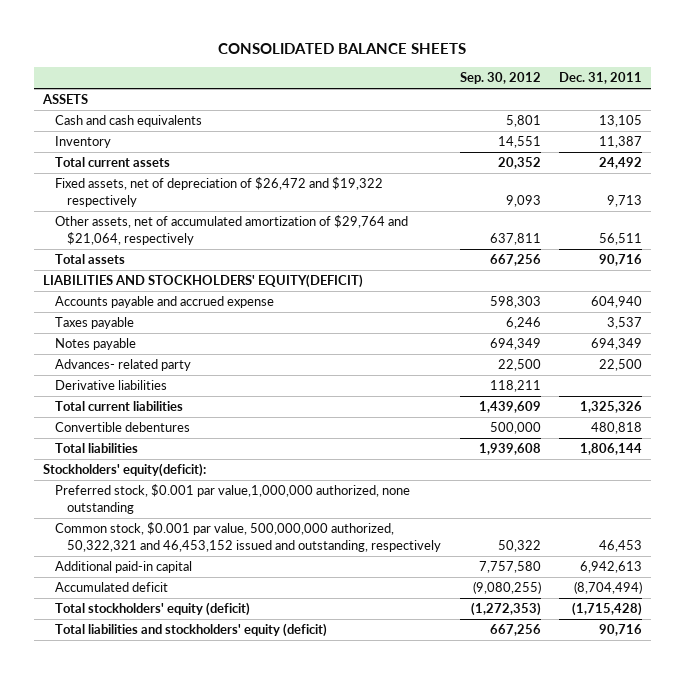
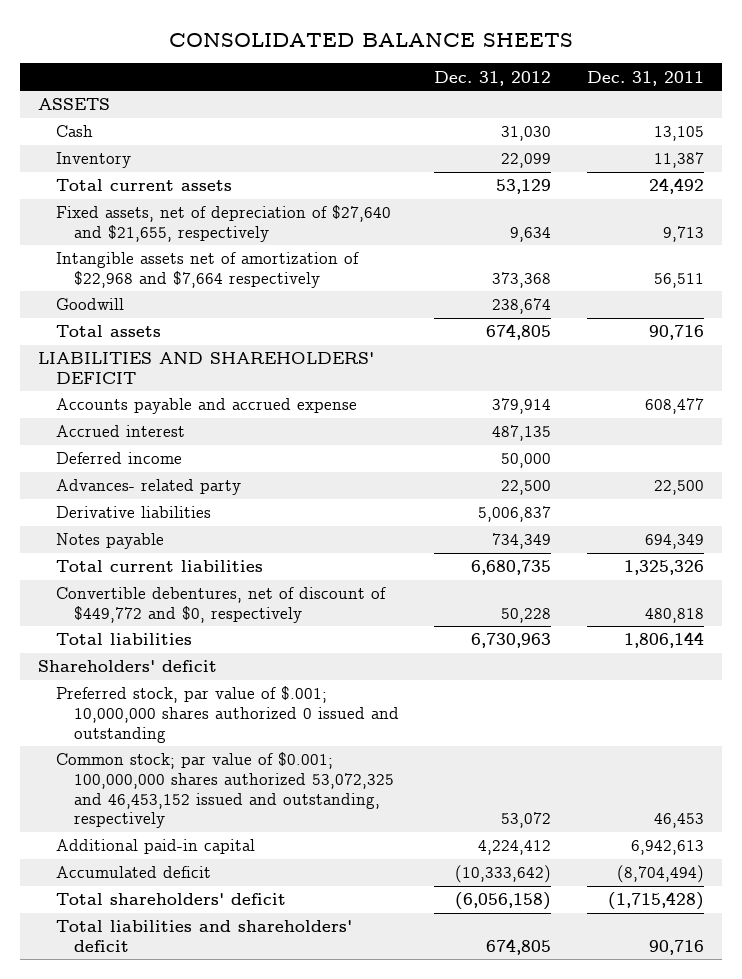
[459,72,541,85] Sep. 30, 2012 -> none
none -> [434,70,552,86] Dec. 31, 2012
[54,115,202,128] Cash and cash equivalents -> [55,125,93,138] Cash
[54,177,383,207] Fixed assets, net of depreciation of $26,472 and $19,322 respectively -> [55,205,391,242] Fixed assets, net of depreciation of $27,640 and $21,655, respectively
[54,215,408,245] Other assets, net of accumulated amortization of $29,764 and $21,064, respectively -> [55,252,359,288] Intangible assets net of amortization of $22,968 and $7,664 respectively
none -> [55,298,124,311] Goodwill
[54,317,134,330] Taxes payable -> none
[42,274,363,289] LIABILITIES AND STOCKHOLDERS' EQUITY(DEFICIT) -> [38,352,375,384] LIABILITIES AND SHAREHOLDERS' DEFICIT
[590,296,642,309] 604,940 -> [645,398,705,415] 608,477
none -> [55,425,185,438] Accrued interest
none -> [55,452,182,465] Deferred income
[54,338,136,351] Notes payable -> [55,533,164,550] Notes payable
[54,422,190,433] Convertible debentures -> [55,587,386,623] Convertible debentures, net of discount of $449,772 and $0, respectively
[42,463,206,478] Stockholders' equity(deficit): -> [38,660,218,673] Shareholders' deficit
[54,484,410,514] Preferred stock, $0.001 par value,1,000,000 authorized, none outstanding -> [55,686,399,743] Preferred stock, par value of $.001; 10,000,000 shares authorized 0 issued and outstanding
[54,522,442,552] Common stock, $0.001 par value, 500,000,000 authorized, 50,322,321 and 46,453,152 issued and outstanding, respectively -> [55,752,394,829] Common stock; par value of $0.001; 100,000,000 shares authorized 53,072,325 and 46,453,152 issued and outstanding, respectively
[54,602,250,617] Total stockholders' equity (deficit) -> [55,893,286,906] Total shareholders' deficit
[54,623,327,638] Total liabilities and stockholders' equity (deficit) -> [55,920,352,952] Total liabilities and shareholders' deficit

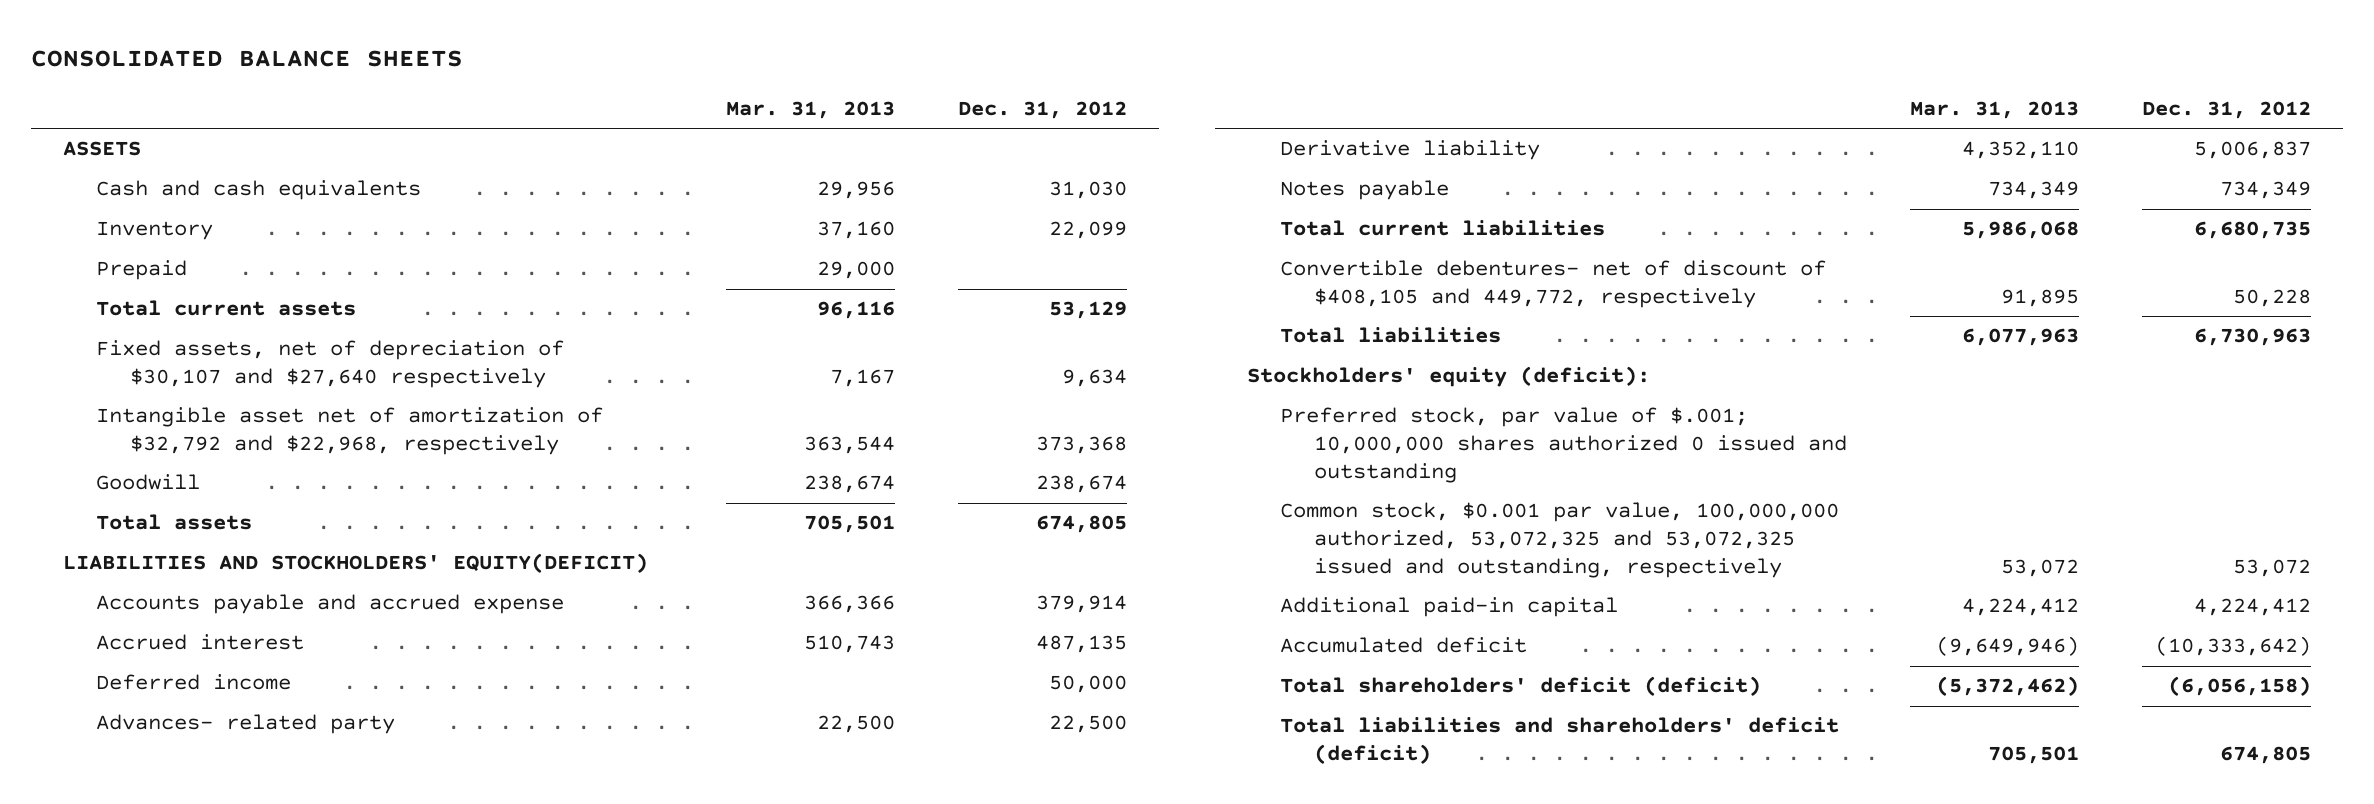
[587,70,705,86] Dec. 31, 2011 -> none
none -> [726,101,896,120] Mar. 31, 2013
[55,125,93,138] Cash -> [96,180,422,201] Cash and cash equivalents
none -> [96,260,188,281] Prepaid
[55,205,391,242] Fixed assets, net of depreciation of $27,640 and $21,655, respectively -> [96,340,565,389] Fixed assets, net of depreciation of $30,107 and $27,640 respectively
[55,252,359,288] Intangible assets net of amortization of $22,968 and $7,664 respectively -> [96,407,604,456] Intangible asset net of amortization of $32,792 and $22,968, respectively
[38,352,375,384] LIABILITIES AND SHAREHOLDERS' DEFICIT -> [62,553,648,574] LIABILITIES AND STOCKHOLDERS' EQUITY(DEFICIT)
[55,506,211,519] Derivative liabilities -> [1280,140,1541,161] Derivative liability
[55,587,386,623] Convertible debentures, net of discount of $449,772 and $0, respectively -> [1280,260,1827,309] Convertible debentures- net of discount of $408,105 and 449,772, respectively
[38,660,218,673] Shareholders' deficit -> [1246,366,1650,388] Stockholders' equity (deficit):
[55,752,394,829] Common stock; par value of $0.001; 100,000,000 shares authorized 53,072,325 and 46,453,152 issued and outstanding, respectively -> [1280,502,1840,578] Common stock, $0.001 par value, 100,000,000 authorized, 53,072,325 and 53,072,325 issued and outstanding, respectively
[55,893,286,906] Total shareholders' deficit -> [1280,676,1762,697] Total shareholders' deficit (deficit)
[55,920,352,952] Total liabilities and shareholders' deficit -> [1280,717,1840,765] Total liabilities and shareholders' deficit (deficit)

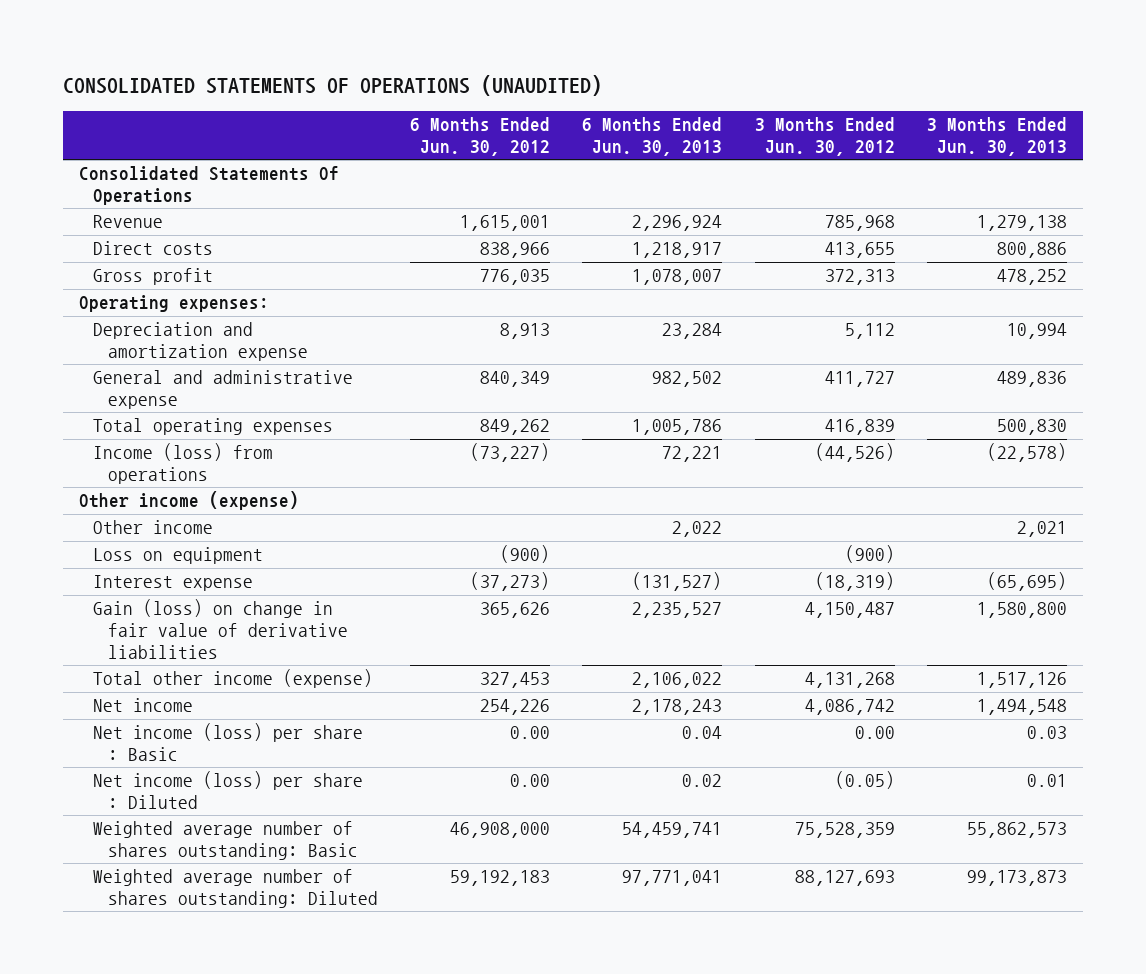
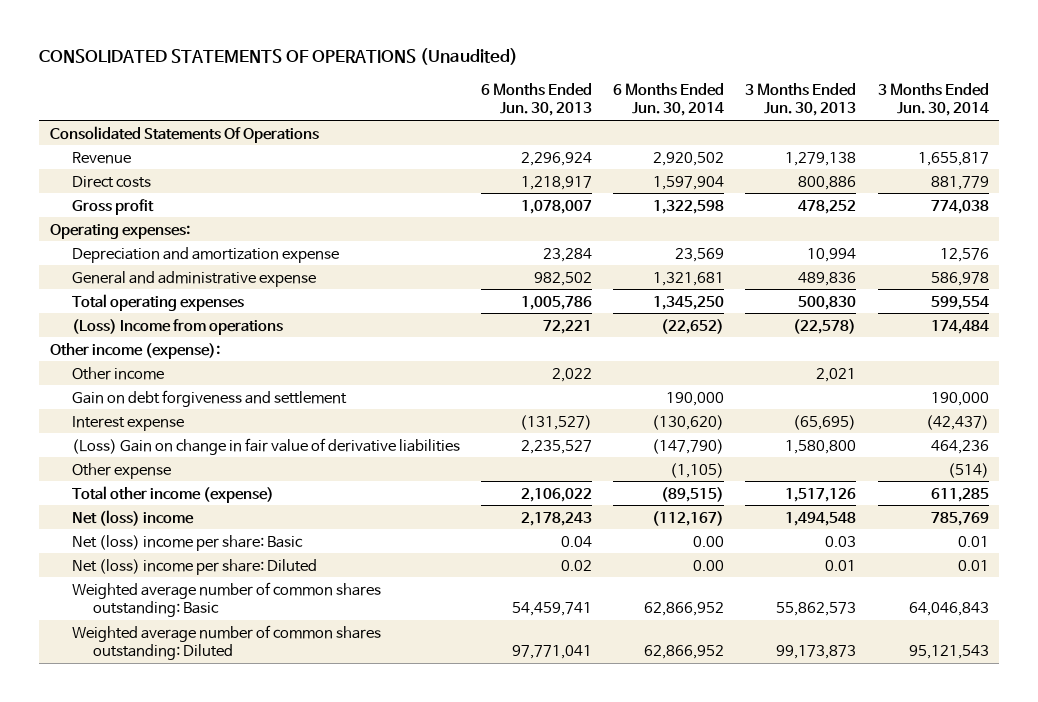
[63,75,603,97] CONSOLIDATED STATEMENTS OF OPERATIONS (UNAUDITED) -> [39,48,519,66] CONSOLIDATED STATEMENTS OF OPERATIONS (Unaudited)
[409,116,550,156] 6 Months Ended Jun. 30, 2012 -> none
[754,116,895,156] 3 Months Ended Jun. 30, 2012 -> none
none -> [613,82,725,117] 6 Months Ended Jun. 30, 2014
none -> [877,82,989,117] 3 Months Ended Jun. 30, 2014
[93,443,274,485] Income (loss) from operations -> [71,318,283,335] (Loss) Income from operations
[79,491,300,511] Other income (expense) -> [49,342,220,359] Other income (expense):
[93,547,264,565] Loss on equipment -> none
none -> [71,389,347,407] Gain on debt forgiveness and settlement
[93,599,348,659] Gain (loss) on change in fair value of derivative liabilities -> [71,437,460,455] (Loss) Gain on change in fair value of derivative liabilities
none -> [71,462,171,479] Other expense
[93,698,194,713] Net income -> [71,509,194,526] Net (loss) income
[93,723,364,762] Net income (loss) per share : Basic -> [71,534,303,551] Net (loss) income per share: Basic
[93,771,364,810] Net income (loss) per share : Diluted -> [71,558,317,575] Net (loss) income per share: Diluted
[93,821,358,861] Weighted average number of shares outstanding: Basic -> [71,581,381,618] Weighted average number of common shares outstanding: Basic
[93,869,378,909] Weighted average number of shares outstanding: Diluted -> [71,624,381,661] Weighted average number of common shares outstanding: Diluted

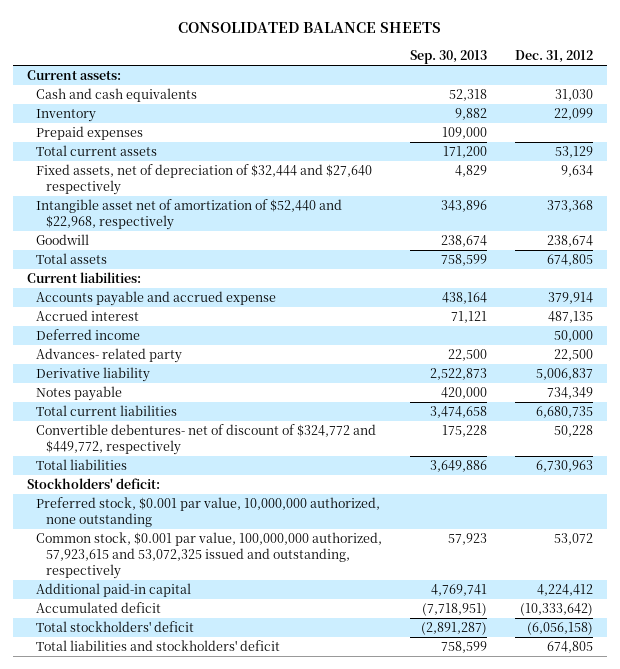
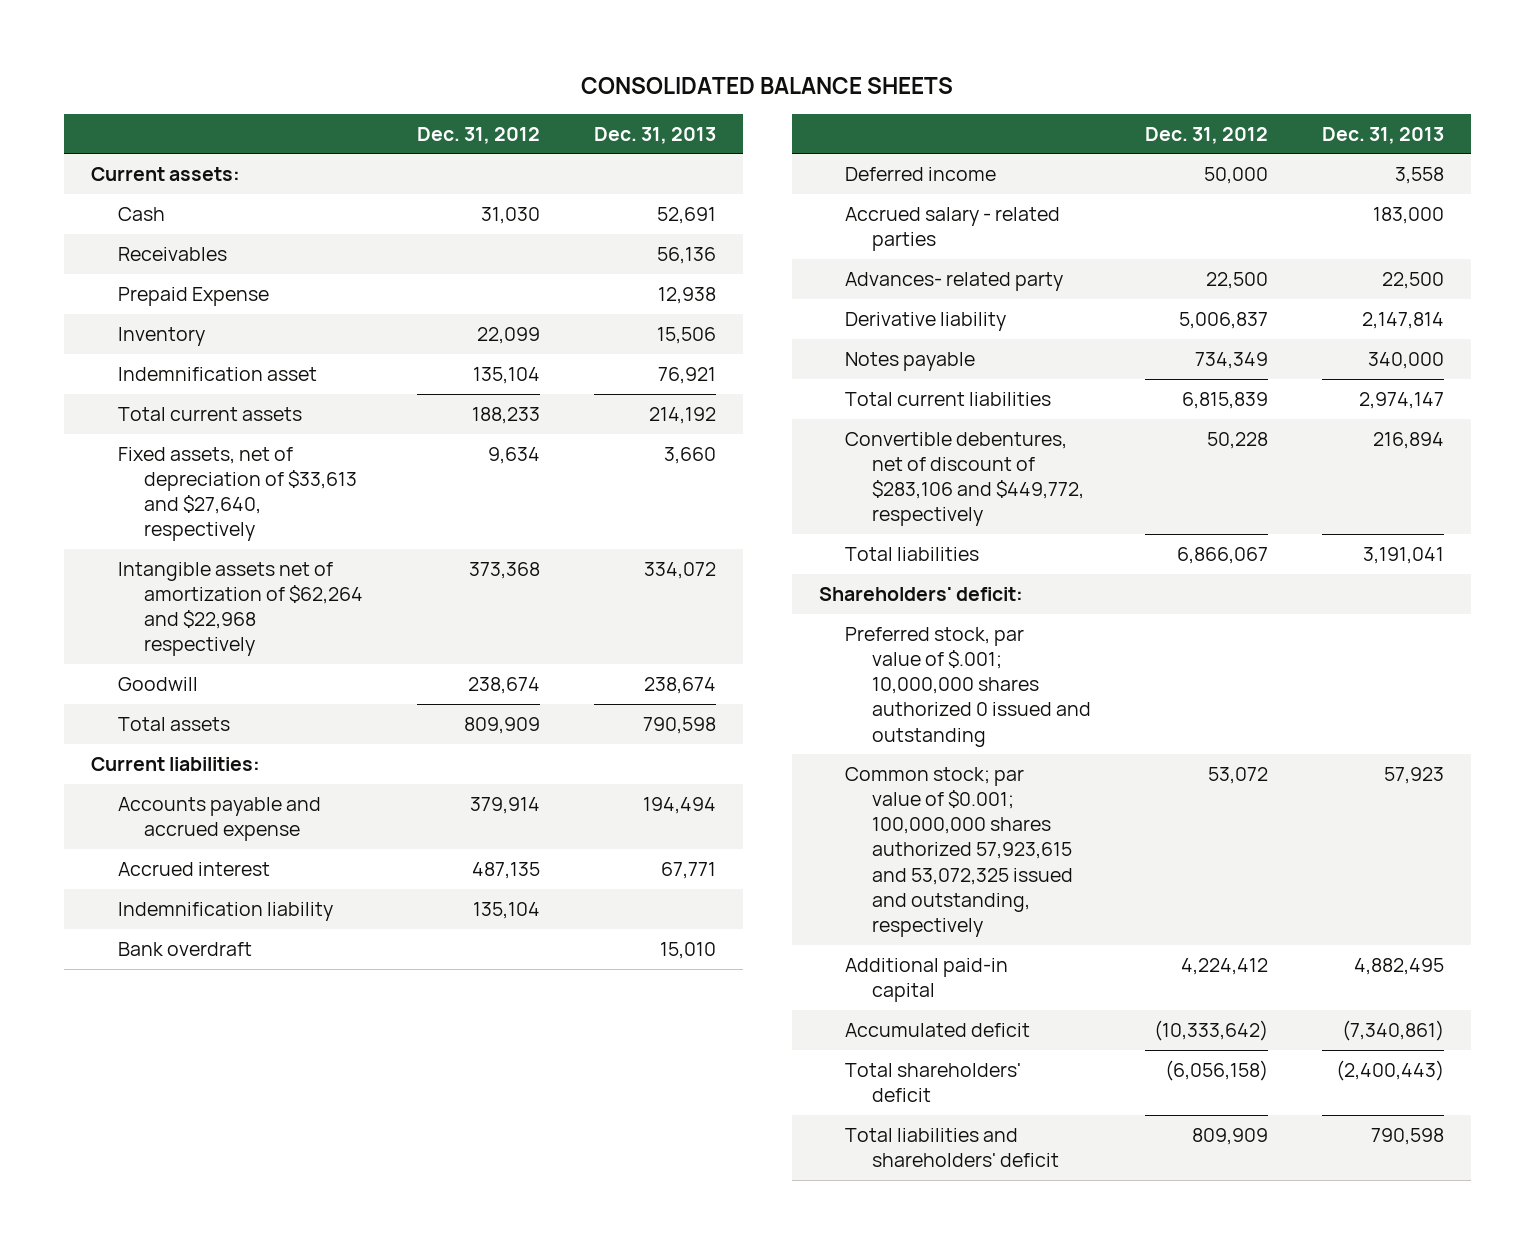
[410,49,488,64] Sep. 30, 2013 -> none
none -> [594,126,717,144] Dec. 31, 2013
[36,88,198,103] Cash and cash equivalents -> [117,206,165,221] Cash
none -> [117,246,227,261] Receivables
none -> [117,286,269,306] Prepaid Expense
[36,126,144,141] Prepaid expenses -> none
none -> [117,366,317,381] Indemnification asset
[555,146,594,159] 53,129 -> [472,406,541,424] 188,233
[36,164,373,196] Fixed assets, net of depreciation of $32,444 and $27,640 respectively -> [117,446,358,542] Fixed assets, net of depreciation of $33,613 and $27,640, respectively
[36,199,343,231] Intangible asset net of amortization of $52,440 and $22,968, respectively -> [117,561,364,657] Intangible assets net of amortization of $62,264 and $22,968 respectively
[547,254,594,267] 674,805 -> [464,716,541,734] 809,909
none -> [117,901,333,921] Indemnification liability
none -> [117,941,252,956] Bank overdraft
none -> [845,206,1061,252] Accrued salary - related parties
[536,406,594,419] 6,680,735 -> [1182,391,1269,409] 6,815,839
[36,424,377,456] Convertible debentures- net of discount of $324,772 and $449,772, respectively -> [845,431,1085,527] Convertible debentures, net of discount of $283,106 and $449,772, respectively
[536,460,594,473] 6,730,963 -> [1177,546,1269,564] 6,866,067
[27,478,161,490] Stockholders' deficit: -> [818,586,1023,601] Shareholders' deficit:
[36,497,381,528] Preferred stock, $0.001 par value, 10,000,000 authorized, none outstanding -> [845,626,1092,747] Preferred stock, par value of $.001; 10,000,000 shares authorized 0 issued and outstanding
[36,532,383,579] Common stock, $0.001 par value, 100,000,000 authorized, 57,923,615 and 53,072,325 issued and outstanding, respectively -> [845,766,1074,937] Common stock; par value of $0.001; 100,000,000 shares authorized 57,923,615 and 53,072,325 issued and outstanding, respectively
[36,621,195,633] Total stockholders' deficit -> [845,1062,1022,1103] Total shareholders' deficit
[36,640,281,652] Total liabilities and stockholders' deficit -> [845,1127,1060,1168] Total liabilities and shareholders' deficit
[547,641,594,654] 674,805 -> [1192,1127,1269,1145] 809,909

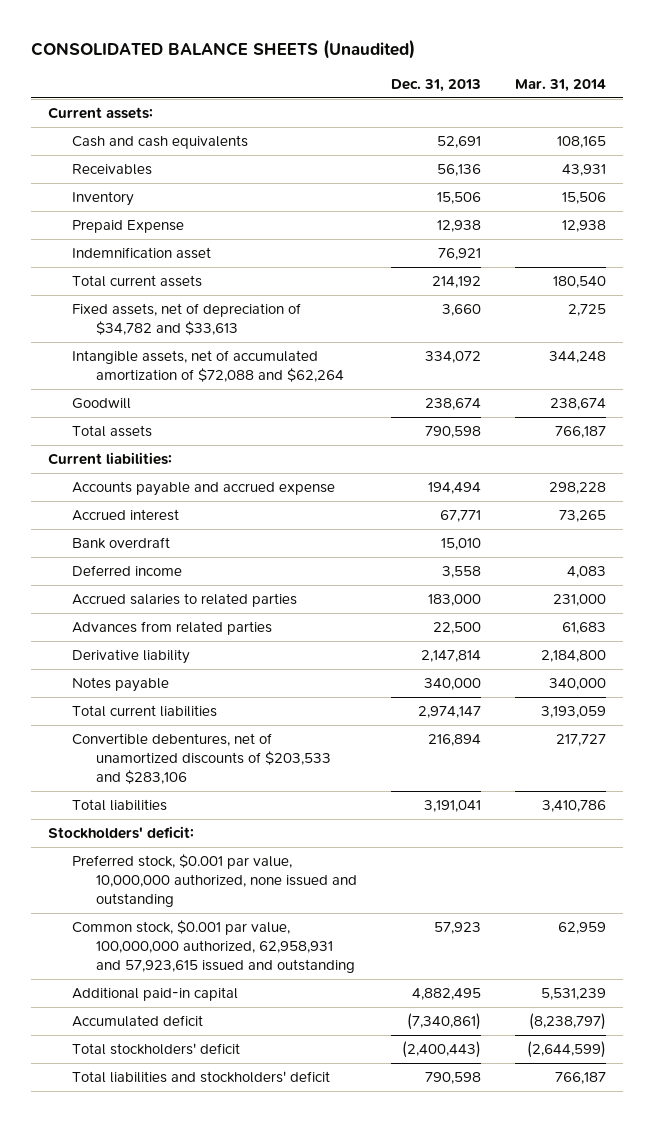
[581,77,954,95] CONSOLIDATED BALANCE SHEETS -> [31,38,416,59] CONSOLIDATED BALANCE SHEETS (Unaudited)
[417,126,541,144] Dec. 31, 2012 -> none
none -> [514,78,606,92] Mar. 31, 2014
[117,206,165,221] Cash -> [72,135,249,150] Cash and cash equivalents
[117,286,269,306] Prepaid Expense -> [72,220,185,234] Prepaid Expense
[117,446,358,542] Fixed assets, net of depreciation of $33,613 and $27,640, respectively -> [72,303,302,336] Fixed assets, net of depreciation of $34,782 and $33,613
[117,561,364,657] Intangible assets net of amortization of $62,264 and $22,968 respectively -> [72,350,344,383] Intangible assets, net of accumulated amortization of $72,088 and $62,264
[117,901,333,921] Indemnification liability -> none
[845,206,1061,252] Accrued salary - related parties -> [72,593,298,608] Accrued salaries to related parties
[845,271,1064,291] Advances- related party -> [72,621,273,636] Advances from related parties
[845,431,1085,527] Convertible debentures, net of discount of $283,106 and $449,772, respectively -> [72,733,331,785] Convertible debentures, net of unamortized discounts of $203,533 and $283,106
[818,586,1023,601] Shareholders' deficit: -> [48,826,195,840] Stockholders' deficit:
[845,626,1092,747] Preferred stock, par value of $.001; 10,000,000 shares authorized 0 issued and outstanding -> [72,854,357,908] Preferred stock, $0.001 par value, 10,000,000 authorized, none issued and outstanding
[845,766,1074,937] Common stock; par value of $0.001; 100,000,000 shares authorized 57,923,615 and 53,072,325 issued and outstanding, respectively -> [72,920,355,974] Common stock, $0.001 par value, 100,000,000 authorized, 62,958,931 and 57,923,615 issued and outstanding
[845,1062,1022,1103] Total shareholders' deficit -> [72,1043,241,1056] Total stockholders' deficit
[845,1127,1060,1168] Total liabilities and shareholders' deficit -> [72,1071,331,1084] Total liabilities and stockholders' deficit

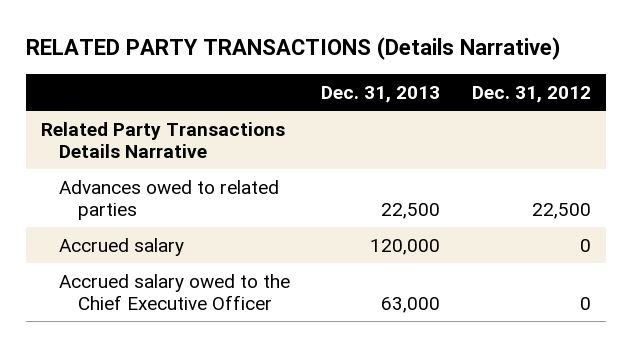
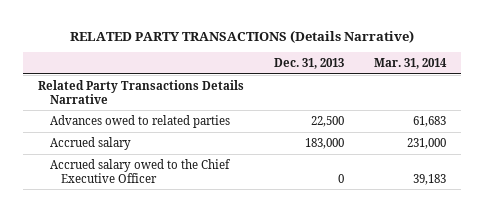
[471,86,591,104] Dec. 31, 2012 -> none
none -> [374,58,448,70] Mar. 31, 2014
[370,238,441,255] 120,000 -> [305,137,345,149] 183,000
[381,297,441,314] 63,000 -> [338,173,345,183] 0

